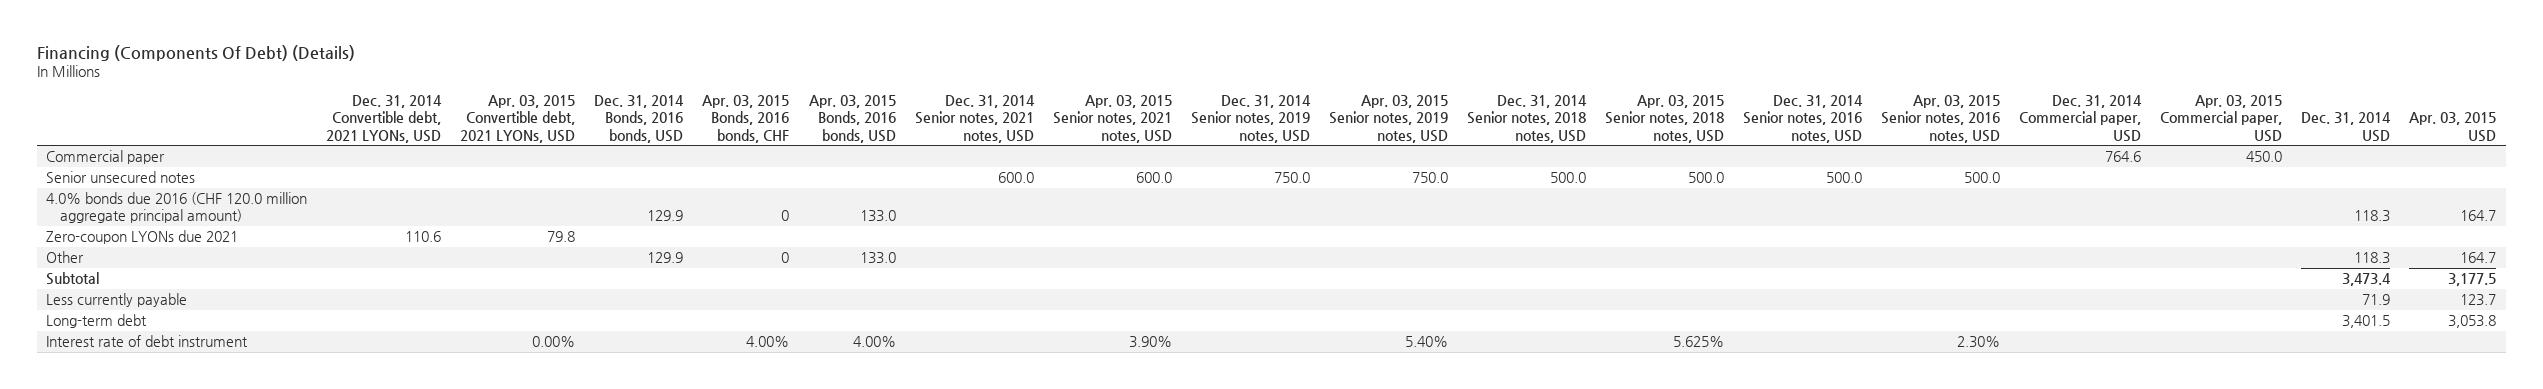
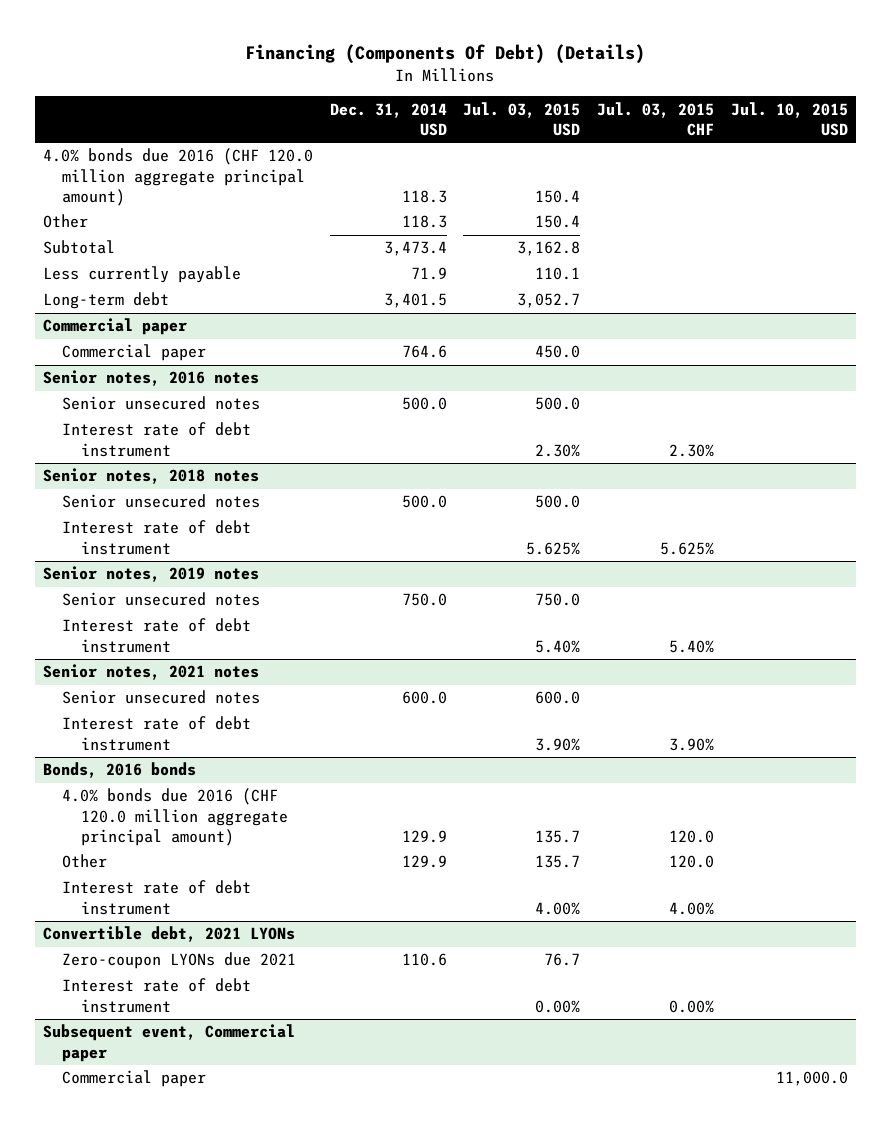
[326,95,443,143] Dec. 31, 2014 Convertible debt, 2021 LYONs, USD -> none
[460,95,576,143] Apr. 03, 2015 Convertible debt, 2021 LYONs, USD -> none
[594,95,685,143] Dec. 31, 2014 Bonds, 2016 bonds, USD -> none
[702,95,790,143] Apr. 03, 2015 Bonds, 2016 bonds, CHF -> none
[808,95,896,143] Apr. 03, 2015 Bonds, 2016 bonds, USD -> none
[914,95,1035,143] Dec. 31, 2014 Senior notes, 2021 notes, USD -> none
[1052,95,1172,143] Apr. 03, 2015 Senior notes, 2021 notes, USD -> none
[1190,95,1311,143] Dec. 31, 2014 Senior notes, 2019 notes, USD -> none
[1328,95,1448,143] Apr. 03, 2015 Senior notes, 2019 notes, USD -> none
[1466,95,1587,143] Dec. 31, 2014 Senior notes, 2018 notes, USD -> none
[1604,95,1724,143] Apr. 03, 2015 Senior notes, 2018 notes, USD -> none
[1743,95,1864,143] Dec. 31, 2014 Senior notes, 2016 notes, USD -> none
[1881,95,2001,143] Apr. 03, 2015 Senior notes, 2016 notes, USD -> none
[2019,95,2143,142] Dec. 31, 2014 Commercial paper, USD -> none
[2160,95,2283,142] Apr. 03, 2015 Commercial paper, USD -> none
[2409,112,2497,142] Apr. 03, 2015 USD -> none
none -> [463,101,581,136] Jul. 03, 2015 USD
none -> [597,101,715,136] Jul. 03, 2015 CHF
none -> [730,101,848,136] Jul. 10, 2015 USD
[46,150,166,165] Commercial paper -> none
[46,171,196,184] Senior unsecured notes -> none
[46,230,239,245] Zero-coupon LYONs due 2021 -> none
[46,335,249,348] Interest rate of debt instrument -> none
none -> [43,318,188,336] Commercial paper
none -> [61,344,206,362] Commercial paper
none -> [43,370,260,387] Senior notes, 2016 notes
none -> [61,396,260,411] Senior unsecured notes
none -> [61,422,251,457] Interest rate of debt instrument
none -> [43,468,260,485] Senior notes, 2018 notes
none -> [61,494,260,509] Senior unsecured notes
none -> [61,520,251,555] Interest rate of debt instrument
none -> [43,566,260,583] Senior notes, 2019 notes
none -> [61,592,260,607] Senior unsecured notes
none -> [61,618,251,653] Interest rate of debt instrument
none -> [43,664,260,681] Senior notes, 2021 notes
none -> [61,690,260,705] Senior unsecured notes
none -> [61,716,251,751] Interest rate of debt instrument
none -> [43,762,197,779] Bonds, 2016 bonds
none -> [61,788,288,846] 4.0% bonds due 2016 (CHF 120.0 million aggregate principal amount)
none -> [61,854,107,869] Other
none -> [61,880,251,915] Interest rate of debt instrument
none -> [43,926,296,943] Convertible debt, 2021 LYONs
none -> [61,952,296,970] Zero-coupon LYONs due 2021
none -> [61,978,251,1013] Interest rate of debt instrument
none -> [43,1024,296,1062] Subsequent event, Commercial paper
none -> [61,1070,206,1088] Commercial paper

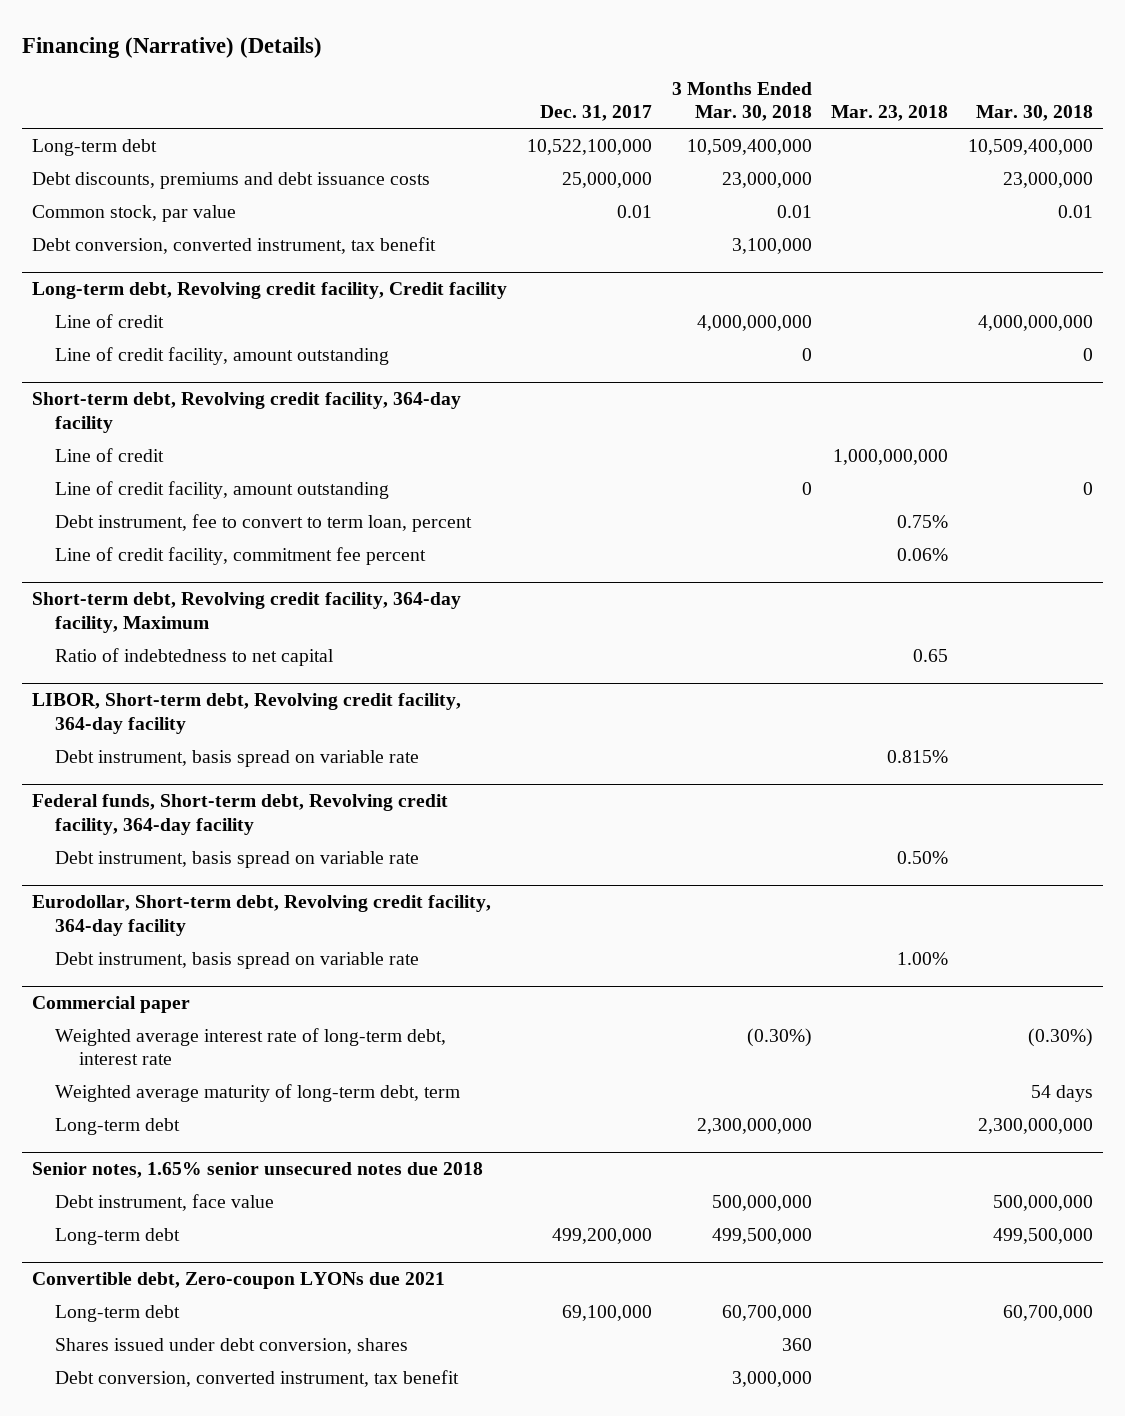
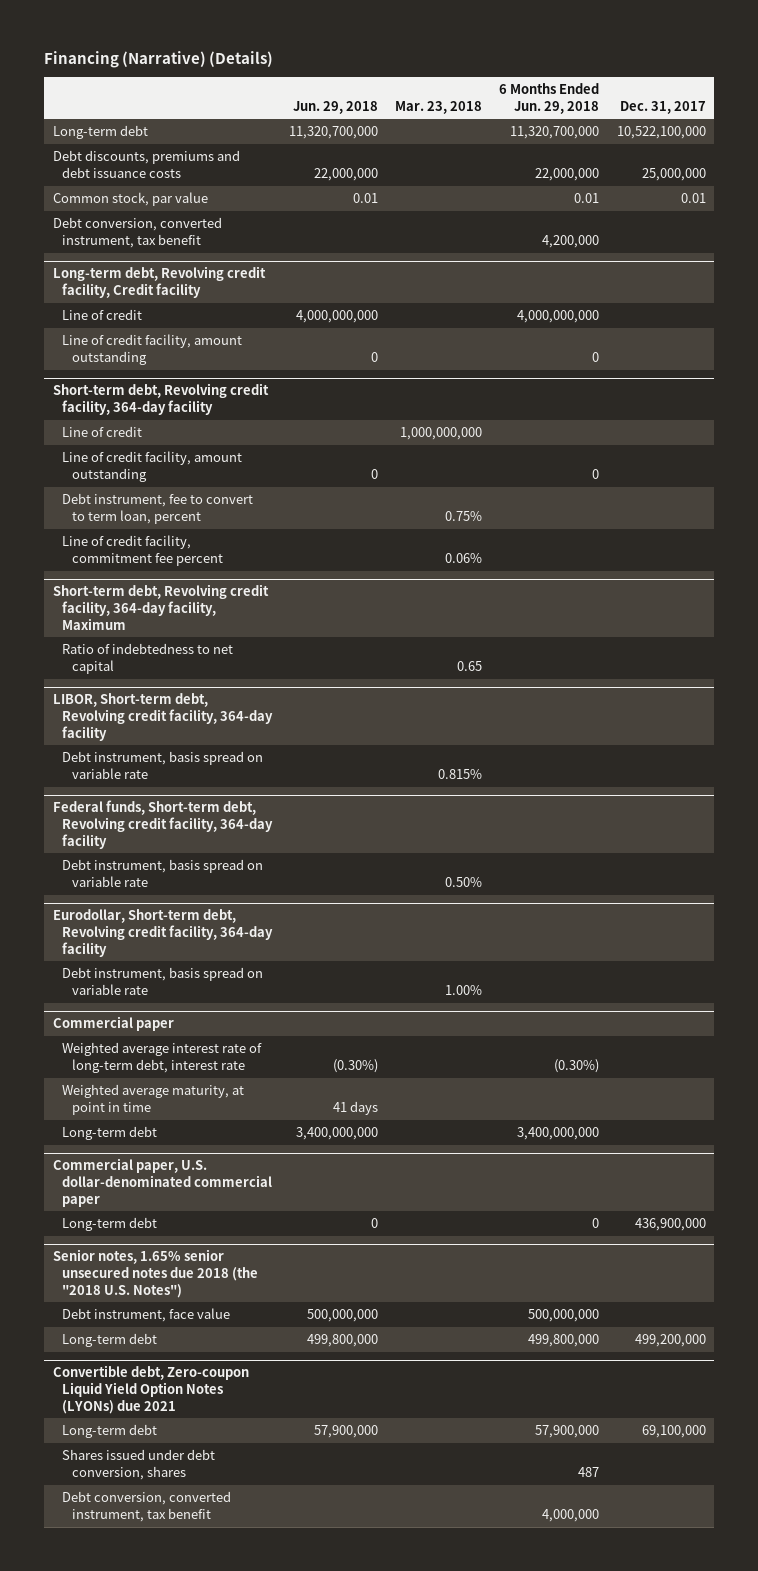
[671,82,812,122] 3 Months Ended Mar. 30, 2018 -> none
[975,105,1093,122] Mar. 30, 2018 -> none
none -> [293,100,379,114] Jun. 29, 2018
none -> [499,83,600,114] 6 Months Ended Jun. 29, 2018
[55,1083,461,1102] Weighted average maturity of long-term debt, term -> [62,1084,245,1115] Weighted average maturity, at point in time
none -> [52,1158,273,1207] Commercial paper, U.S. dollar-denominated commercial paper
none -> [62,1217,158,1232] Long-term debt
[32,1162,484,1179] Senior notes, 1.65% senior unsecured notes due 2018 -> [52,1249,259,1298] Senior notes, 1.65% senior unsecured notes due 2018 (the "2018 U.S. Notes")
[32,1272,446,1290] Convertible debt, Zero-coupon LYONs due 2021 -> [52,1365,249,1414] Convertible debt, Zero-coupon Liquid Yield Option Notes (LYONs) due 2021

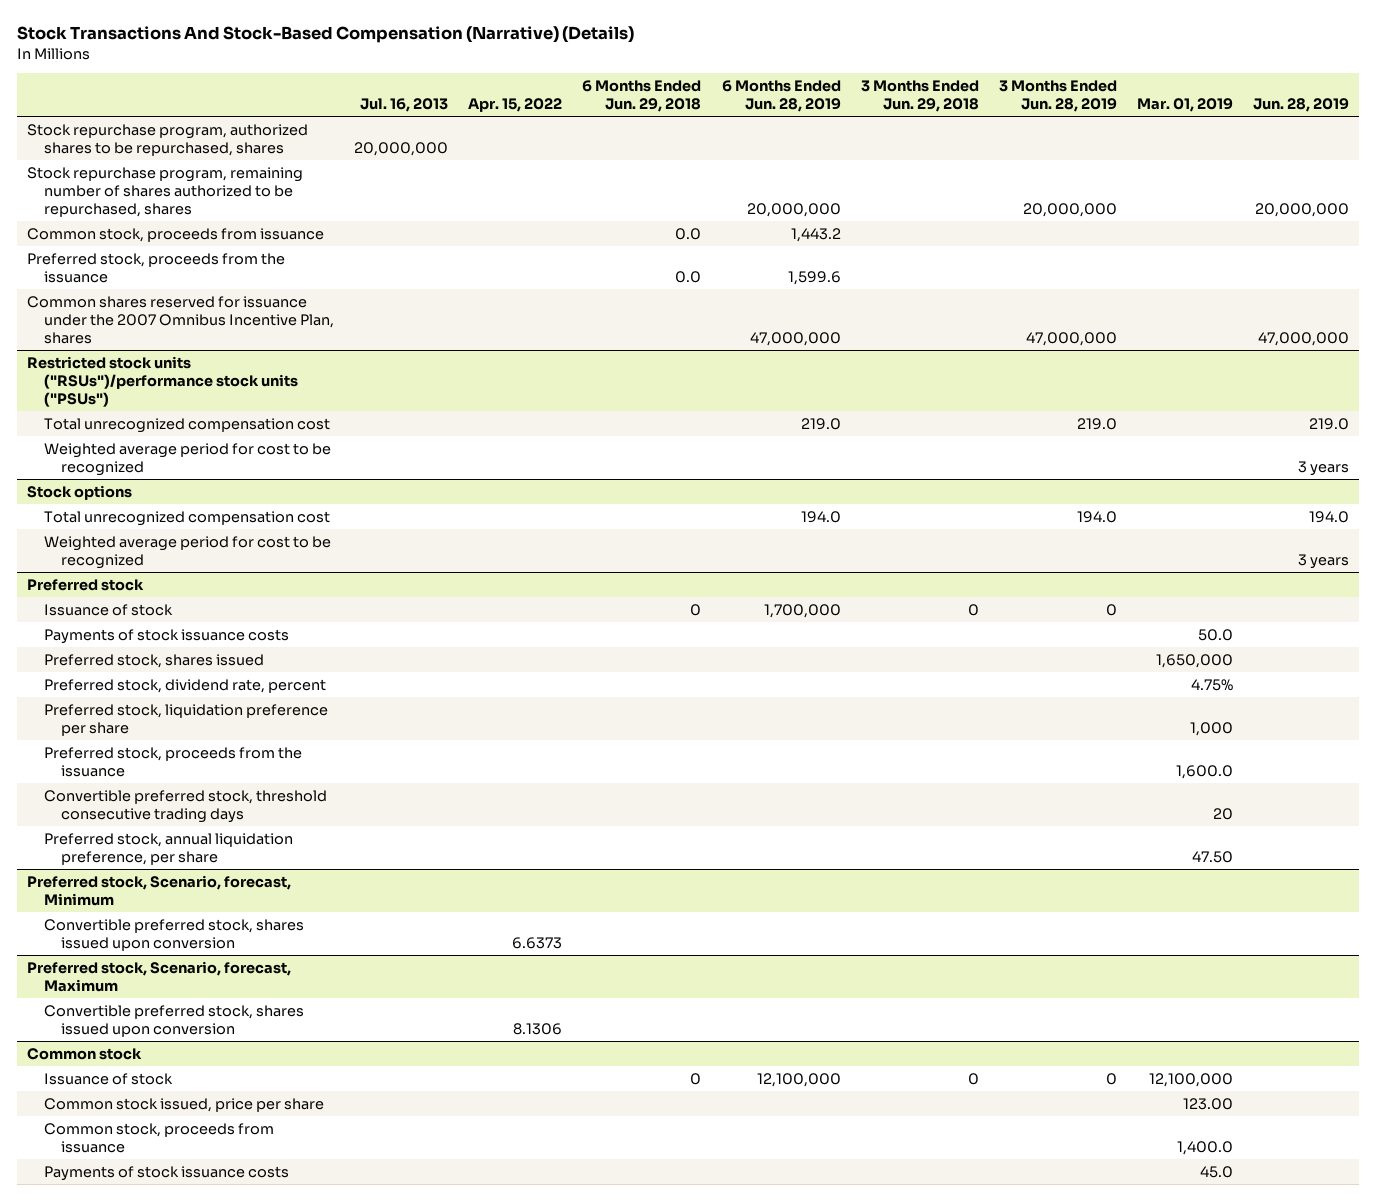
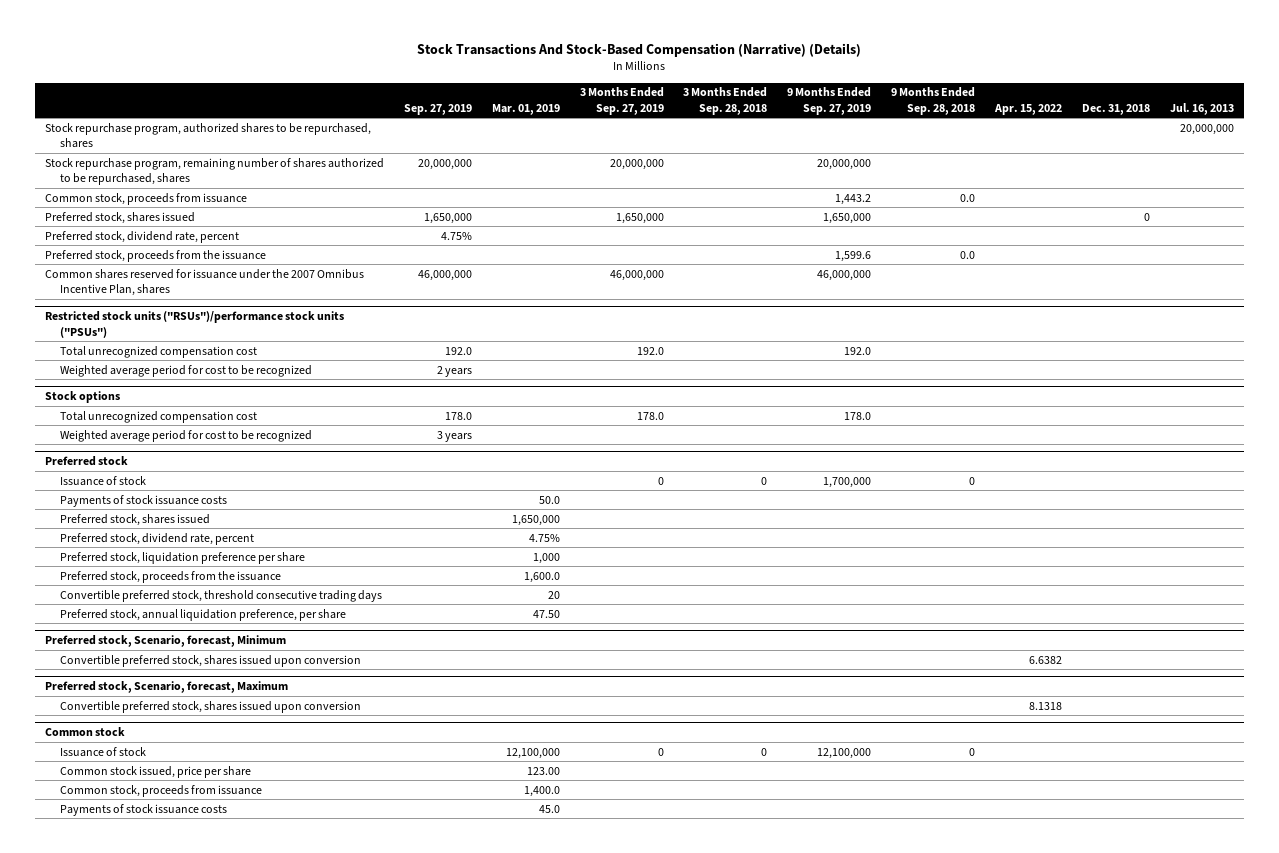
[582,79,702,113] 6 Months Ended Jun. 29, 2018 -> none
[721,79,841,113] 6 Months Ended Jun. 28, 2019 -> none
[860,79,979,113] 3 Months Ended Jun. 29, 2018 -> none
[998,79,1117,113] 3 Months Ended Jun. 28, 2019 -> none
[1253,98,1350,113] Jun. 28, 2019 -> none
none -> [403,103,472,115] Sep. 27, 2019
none -> [579,87,664,115] 3 Months Ended Sep. 27, 2019
none -> [683,87,768,115] 3 Months Ended Sep. 28, 2018
none -> [787,87,872,115] 9 Months Ended Sep. 27, 2019
none -> [891,87,976,115] 9 Months Ended Sep. 28, 2018
none -> [1081,103,1150,115] Dec. 31, 2018
none -> [44,211,195,224] Preferred stock, shares issued
none -> [44,230,239,243] Preferred stock, dividend rate, percent
[512,937,563,950] 6.6373 -> [1028,655,1062,664] 6.6382
[513,1023,563,1036] 8.1306 -> [1028,701,1062,710] 8.1318

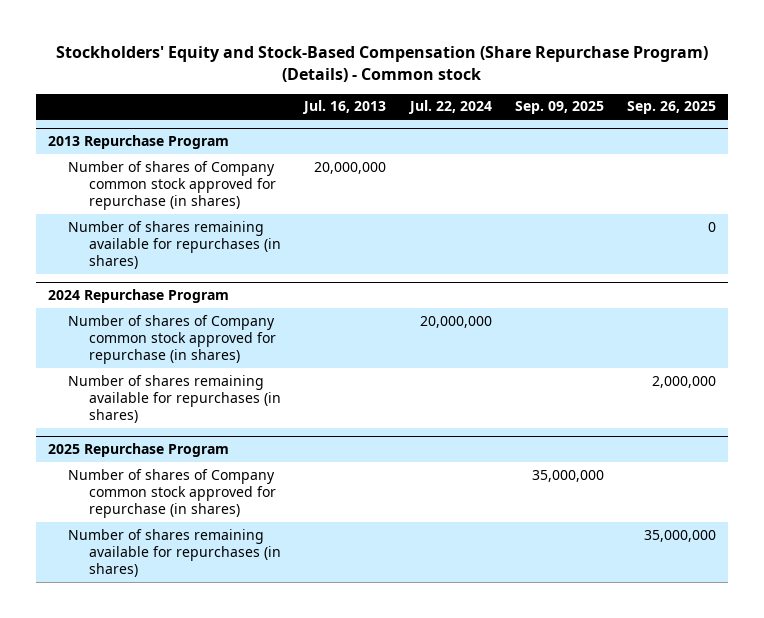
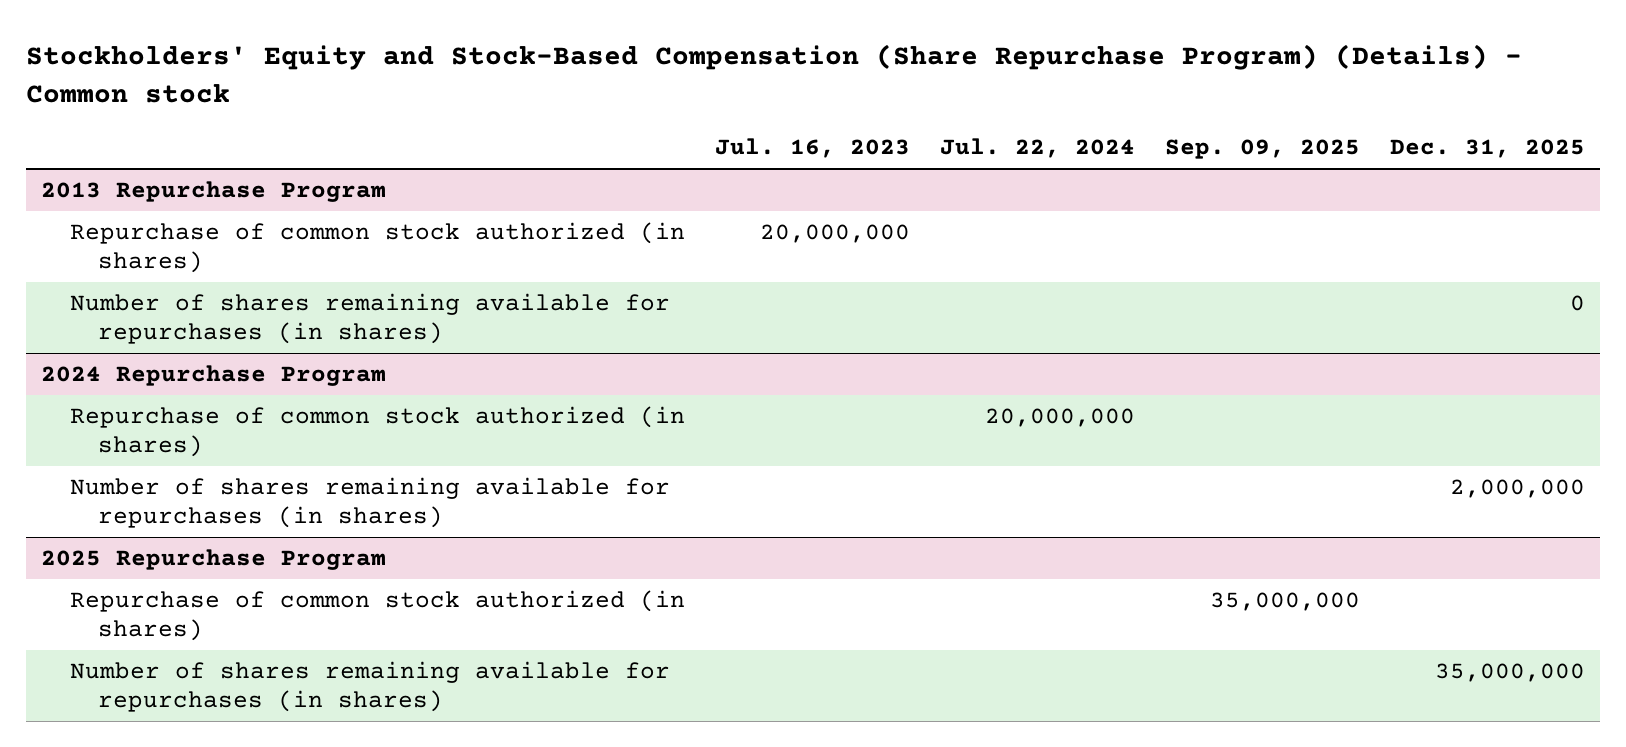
[302,100,387,115] Jul. 16, 2013 -> none
[627,101,717,115] Sep. 26, 2025 -> none
none -> [714,138,910,159] Jul. 16, 2023
none -> [1389,139,1585,159] Dec. 31, 2025
[68,160,277,210] Number of shares of Company common stock approved for repurchase (in shares) -> [69,221,685,274] Repurchase of common stock authorized (in shares)
[68,314,277,364] Number of shares of Company common stock approved for repurchase (in shares) -> [69,405,685,458] Repurchase of common stock authorized (in shares)
[68,468,277,518] Number of shares of Company common stock approved for repurchase (in shares) -> [69,589,685,642] Repurchase of common stock authorized (in shares)

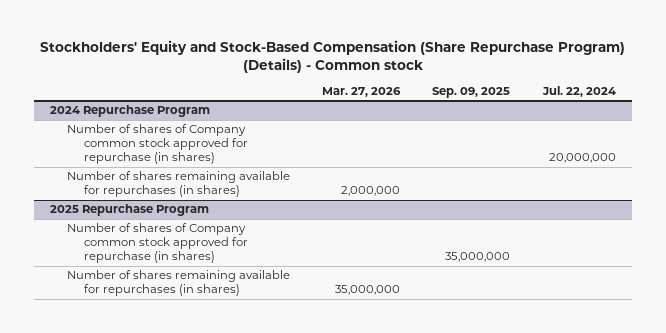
[714,138,910,159] Jul. 16, 2023 -> none
[1389,139,1585,159] Dec. 31, 2025 -> none
none -> [322,87,402,98] Mar. 27, 2026
[40,180,386,202] 2013 Repurchase Program -> none
[69,221,685,274] Repurchase of common stock authorized (in shares) -> none
[69,292,670,345] Number of shares remaining available for repurchases (in shares) -> none
[69,405,685,458] Repurchase of common stock authorized (in shares) -> [67,124,249,165] Number of shares of Company common stock approved for repurchase (in shares)
[69,589,685,642] Repurchase of common stock authorized (in shares) -> [67,223,249,264] Number of shares of Company common stock approved for repurchase (in shares)

